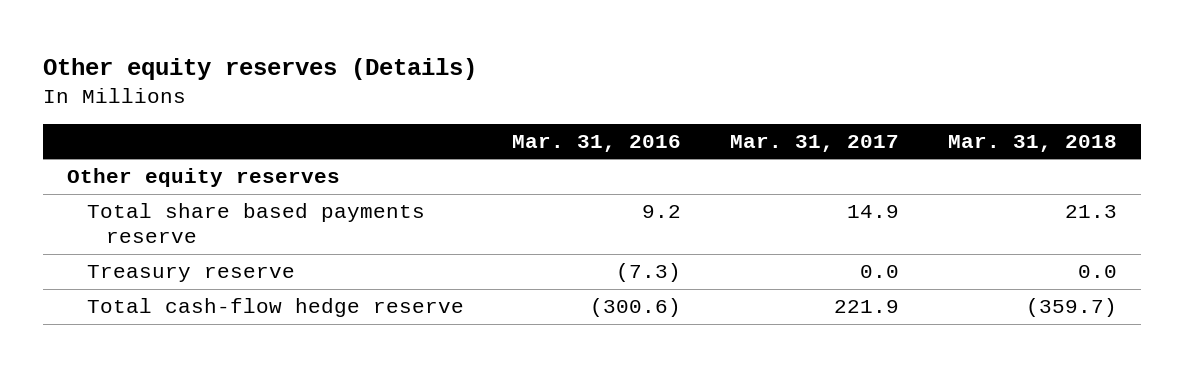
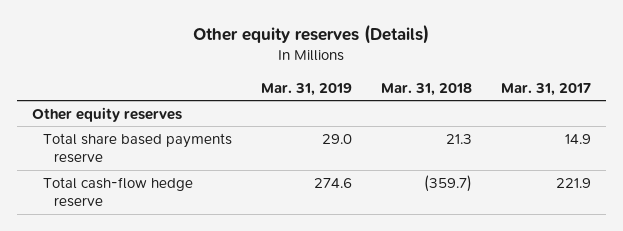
[512,134,682,152] Mar. 31, 2016 -> none
none -> [261,82,353,96] Mar. 31, 2019
[86,265,295,283] Treasury reserve -> none

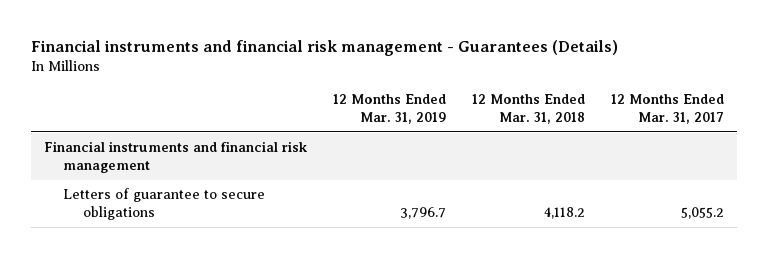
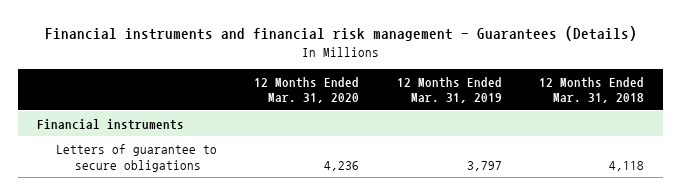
[610,94,724,125] 12 Months Ended Mar. 31, 2017 -> none
none -> [254,76,360,104] 12 Months Ended Mar. 31, 2020
[43,141,308,174] Financial instruments and financial risk management -> [36,118,184,130] Financial instruments
[399,207,446,220] 3,796.7 -> [466,160,502,171] 3,797
[543,207,585,220] 4,118.2 -> [609,160,645,171] 4,118

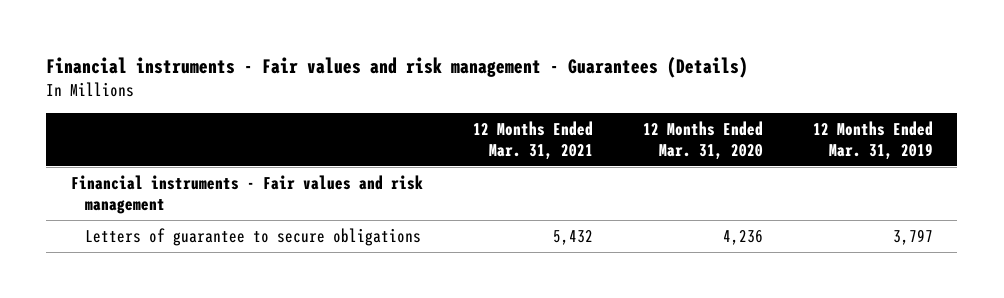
[44,26,637,42] Financial instruments and financial risk management - Guarantees (Details) -> [46,56,749,78] Financial instruments - Fair values and risk management - Guarantees (Details)
[539,76,645,104] 12 Months Ended Mar. 31, 2018 -> none
none -> [473,120,594,160] 12 Months Ended Mar. 31, 2021
[36,118,184,130] Financial instruments -> [71,174,424,214] Financial instruments - Fair values and risk management

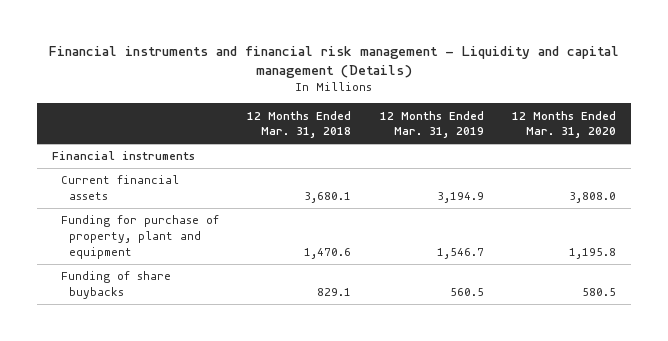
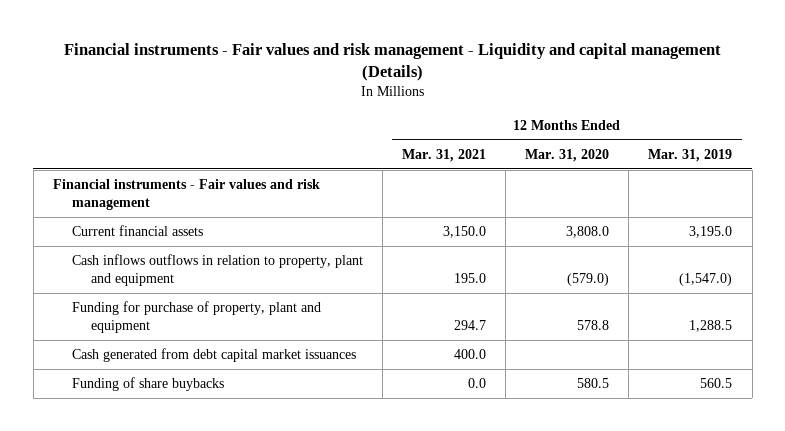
[49,46,620,79] Financial instruments and financial risk management - Liquidity and capital management (Details) -> [63,43,721,82] Financial instruments - Fair values and risk management - Liquidity and capital management (Details)
[247,110,352,139] 12 Months Ended Mar. 31, 2018 -> none
none -> [401,148,486,162] Mar. 31, 2021
[51,151,195,161] Financial instruments -> [52,179,320,210] Financial instruments - Fair values and risk management
[436,191,484,203] 3,194.9 -> [689,226,733,239] 3,195.0
none -> [71,254,363,286] Cash inflows outflows in relation to property, plant and equipment
[436,247,484,259] 1,546.7 -> [689,319,733,332] 1,288.5
[569,247,617,259] 1,195.8 -> [577,319,610,330] 578.8
none -> [71,348,356,363] Cash generated from debt capital market issuances

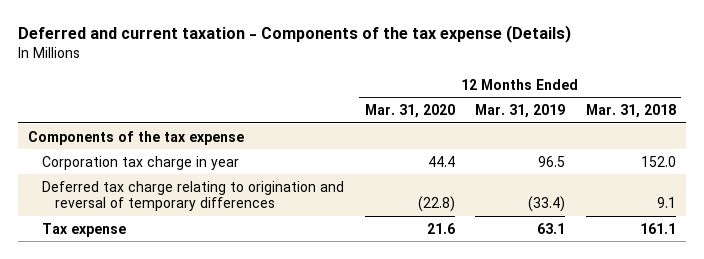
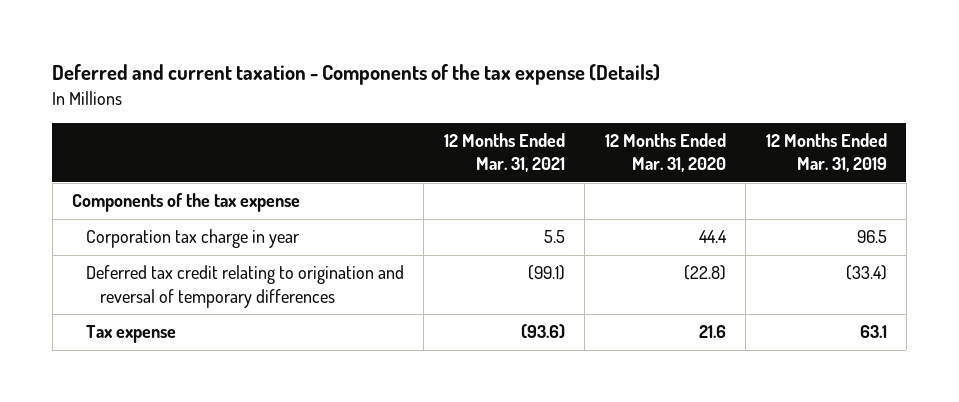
[586,103,677,118] Mar. 31, 2018 -> none
none -> [443,133,565,173] 12 Months Ended Mar. 31, 2021
[41,180,344,212] Deferred tax charge relating to origination and reversal of temporary differences -> [86,265,405,308] Deferred tax credit relating to origination and reversal of temporary differences

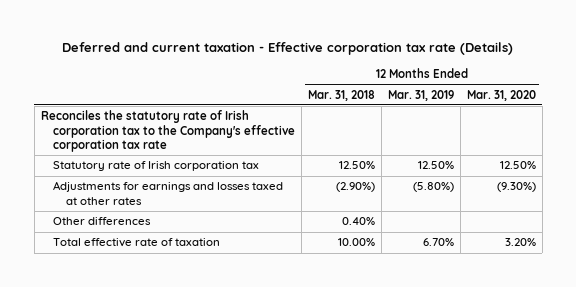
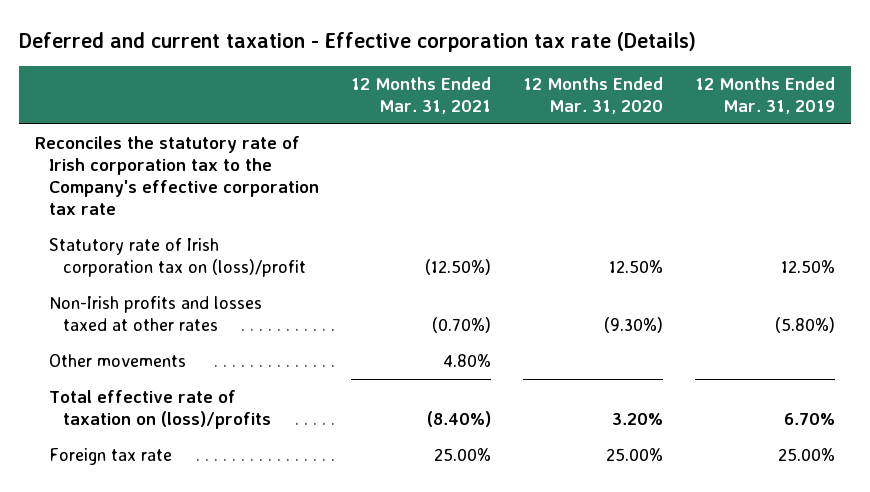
[308,89,376,101] Mar. 31, 2018 -> none
none -> [350,76,491,115] 12 Months Ended Mar. 31, 2021
[53,161,260,172] Statutory rate of Irish corporation tax -> [48,238,306,278] Statutory rate of Irish corporation tax on (loss)/profit
[53,181,284,205] Adjustments for earnings and losses taxed at other rates -> [48,296,262,332] Non-Irish profits and losses taxed at other rates
[53,217,152,226] Other differences -> [48,354,186,368] Other movements
[53,238,221,248] Total effective rate of taxation -> [48,390,271,430] Total effective rate of taxation on (loss)/profits
none -> [48,448,172,466] Foreign tax rate

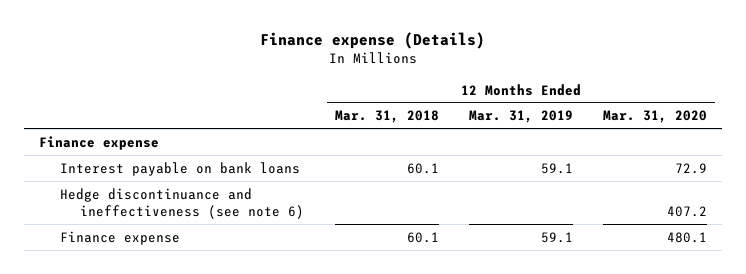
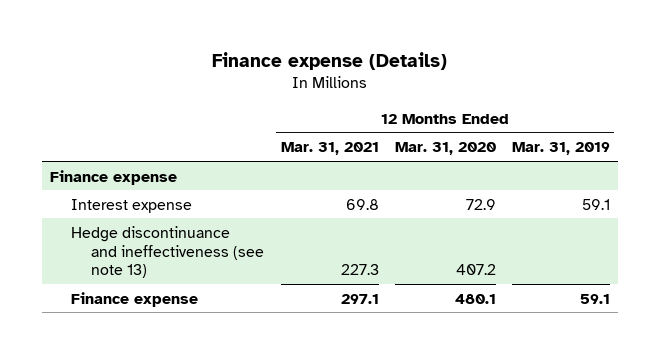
[334,110,439,124] Mar. 31, 2018 -> none
none -> [280,142,379,156] Mar. 31, 2021
[59,161,300,176] Interest payable on bank loans -> [70,198,192,213] Interest expense
[59,187,305,220] Hedge discontinuance and ineffectiveness (see note 6) -> [70,225,265,279] Hedge discontinuance and ineffectiveness (see note 13)

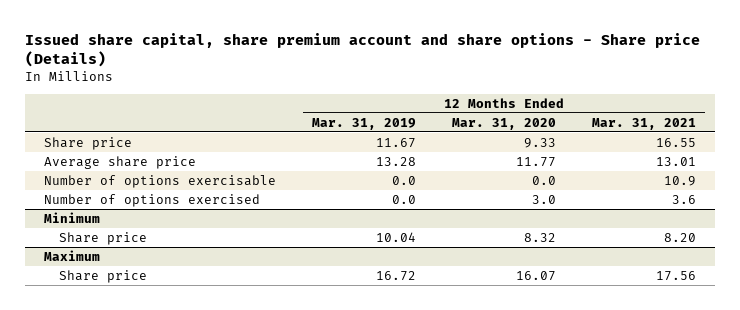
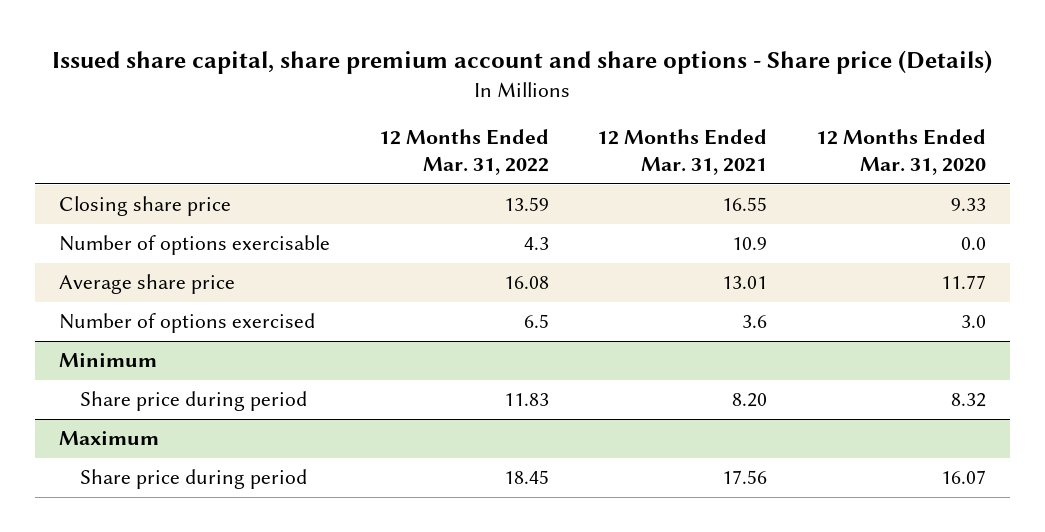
[311,117,416,130] Mar. 31, 2019 -> none
none -> [378,129,549,175] 12 Months Ended Mar. 31, 2022
[43,136,132,150] Share price -> [59,196,232,217] Closing share price
[43,155,196,169] Average share price -> [59,274,236,295] Average share price
[58,231,147,245] Share price -> [79,391,307,412] Share price during period
[58,269,147,283] Share price -> [79,469,307,490] Share price during period

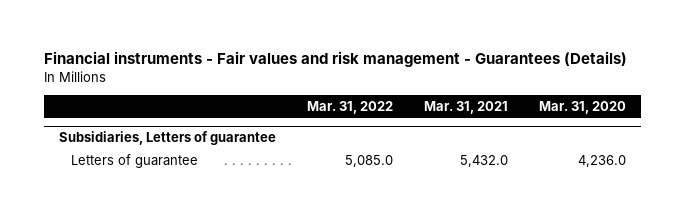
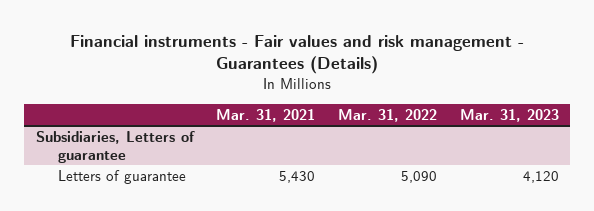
[538,100,626,114] Mar. 31, 2020 -> none
none -> [459,108,559,122] Mar. 31, 2023
[344,155,393,168] 5,085.0 -> [400,170,437,183] 5,090
[459,155,508,168] 5,432.0 -> [279,170,316,183] 5,430

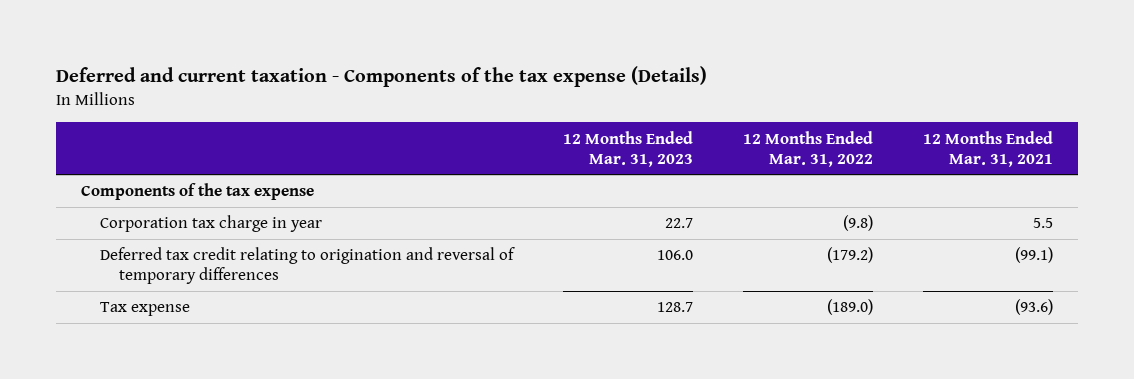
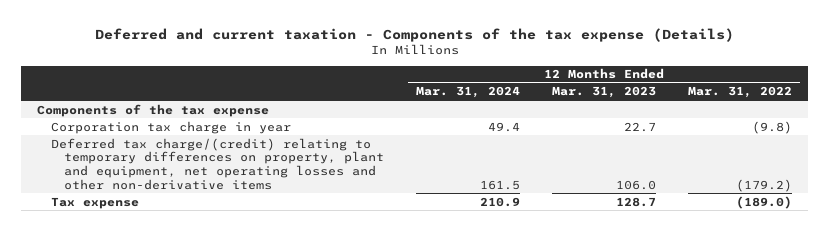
[922,130,1053,167] 12 Months Ended Mar. 31, 2021 -> none
none -> [415,86,520,99] Mar. 31, 2024
[99,247,515,285] Deferred tax credit relating to origination and reversal of temporary differences -> [50,137,384,190] Deferred tax charge/(credit) relating to temporary differences on property, plant and equipment, net operating losses and other non-derivative items

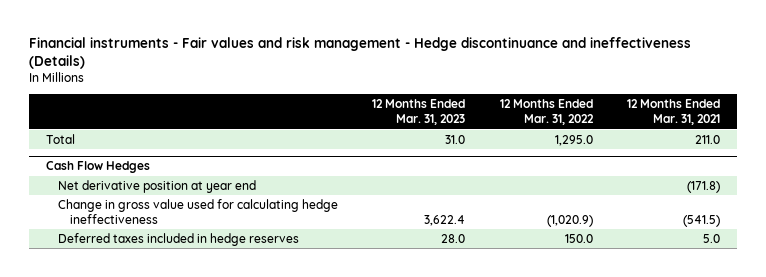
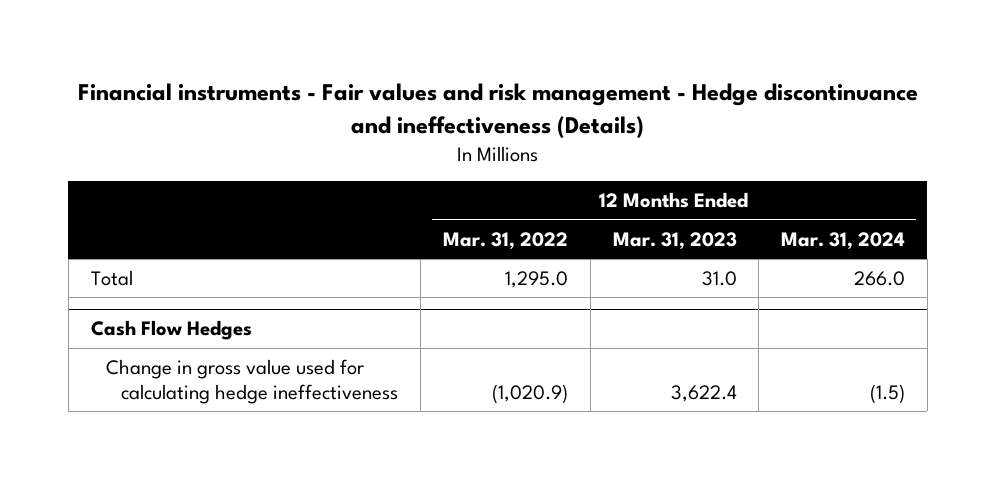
[626,98,720,126] 12 Months Ended Mar. 31, 2021 -> none
none -> [781,231,906,250] Mar. 31, 2024
[58,179,257,193] Net derivative position at year end -> none
[58,232,300,246] Deferred taxes included in hedge reserves -> none

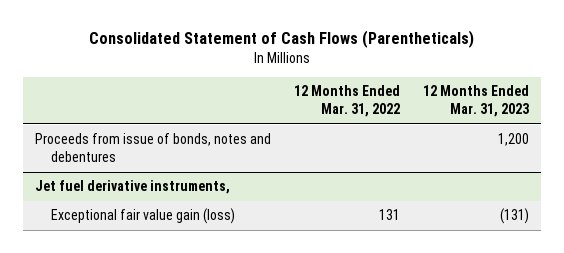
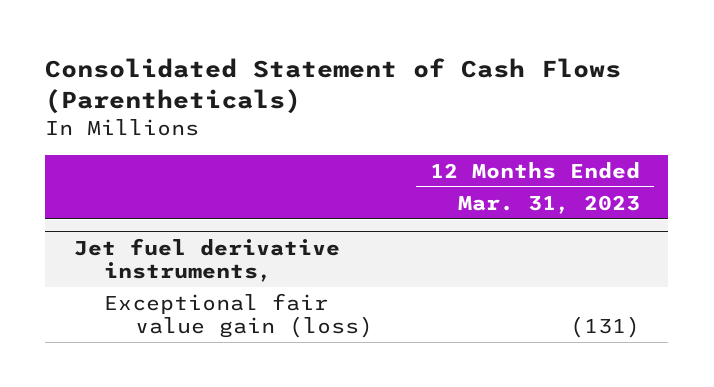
[293,85,400,118] 12 Months Ended Mar. 31, 2022 -> none
[34,133,271,163] Proceeds from issue of bonds, notes and debentures -> none

